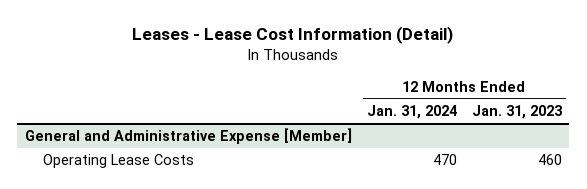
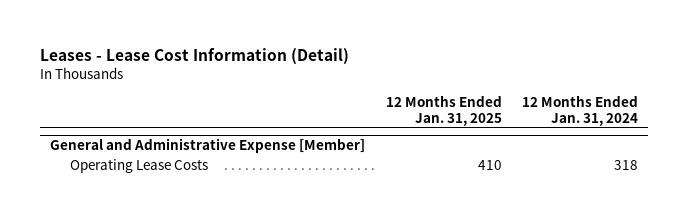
[471,105,563,120] Jan. 31, 2023 -> none
none -> [385,94,502,126] 12 Months Ended Jan. 31, 2025
[432,154,457,166] 470 -> [614,159,639,170] 318

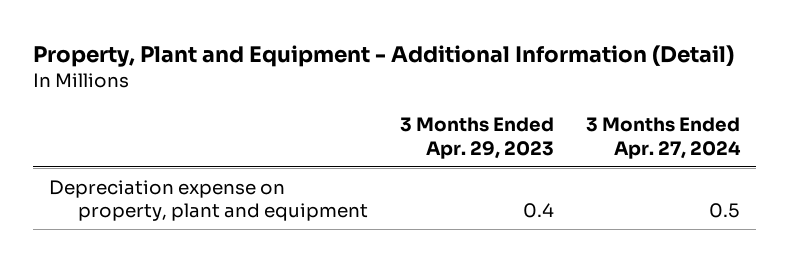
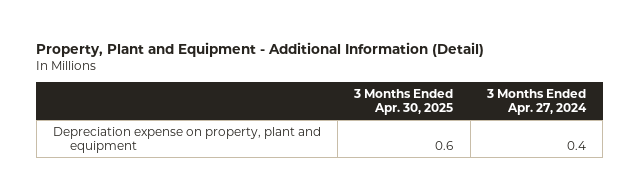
[399,117,554,159] 3 Months Ended Apr. 29, 2023 -> none
none -> [353,88,454,115] 3 Months Ended Apr. 30, 2025
[708,202,740,218] 0.5 -> [567,140,587,150] 0.4

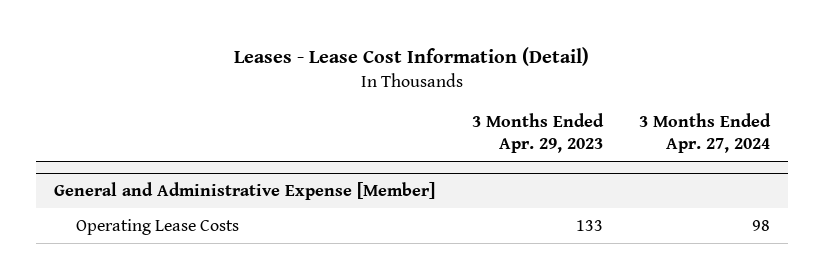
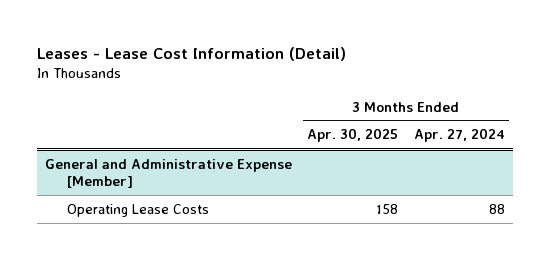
[471,113,604,154] 3 Months Ended Apr. 29, 2023 -> none
none -> [307,128,399,143] Apr. 30, 2025
[752,219,771,231] 98 -> [488,203,505,214] 88

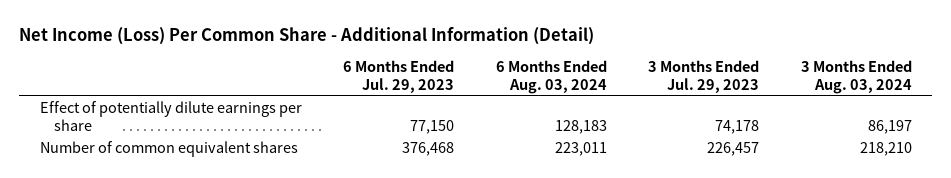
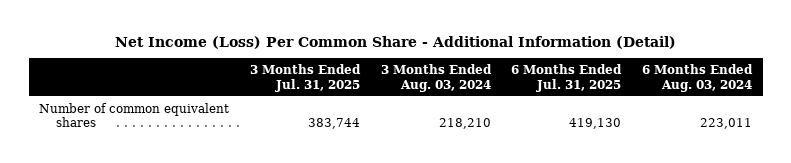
[343,59,455,93] 6 Months Ended Jul. 29, 2023 -> none
[648,59,760,93] 3 Months Ended Jul. 29, 2023 -> none
none -> [249,64,361,92] 3 Months Ended Jul. 31, 2025
none -> [511,64,623,92] 6 Months Ended Jul. 31, 2025
[39,101,302,132] Effect of potentially dilute earnings per share -> none

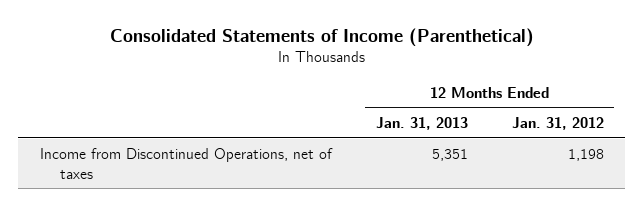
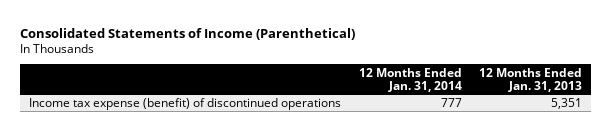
[511,116,604,130] Jan. 31, 2012 -> none
none -> [358,67,462,93] 12 Months Ended Jan. 31, 2014
[40,148,334,179] Income from Discontinued Operations, net of taxes -> [29,98,342,111] Income tax expense (benefit) of discontinued operations

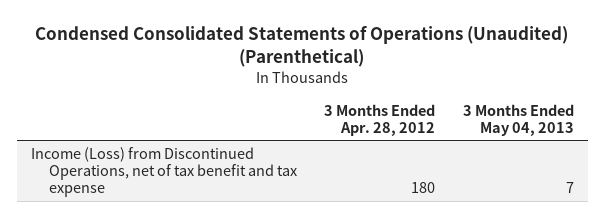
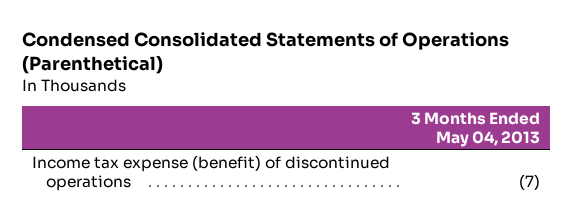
[35,26,569,67] Condensed Consolidated Statements of Operations (Unaudited) (Parenthetical) -> [21,31,509,74] Condensed Consolidated Statements of Operations (Parenthetical)
[324,103,436,136] 3 Months Ended Apr. 28, 2012 -> none
[31,147,298,198] Income (Loss) from Discontinued Operations, net of tax benefit and tax expense -> [31,154,390,191] Income tax expense (benefit) of discontinued operations
[565,182,574,194] 7 -> [518,173,540,190] (7)

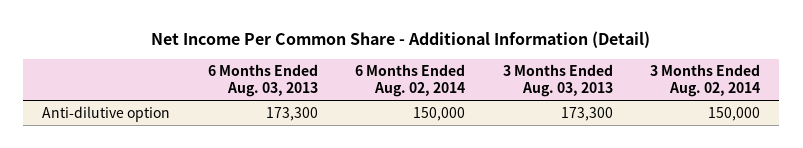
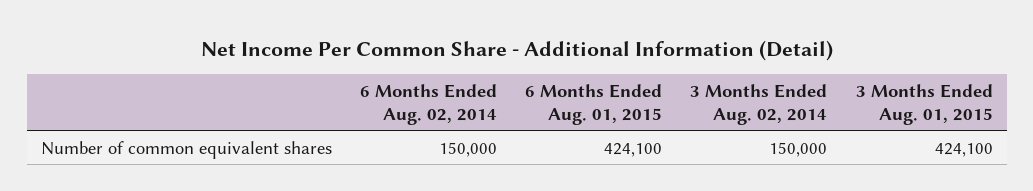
[207,64,318,98] 6 Months Ended Aug. 03, 2013 -> none
[502,64,613,98] 3 Months Ended Aug. 03, 2013 -> none
none -> [525,83,663,126] 6 Months Ended Aug. 01, 2015
none -> [855,83,993,126] 3 Months Ended Aug. 01, 2015
[42,106,171,123] Anti-dilutive option -> [40,141,332,160] Number of common equivalent shares

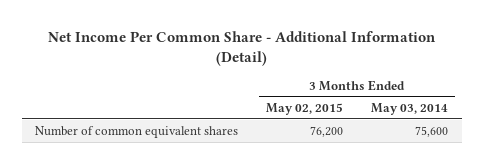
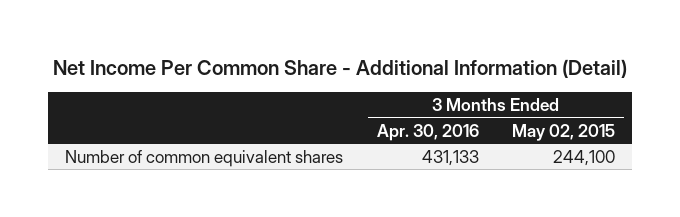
[371,102,449,115] May 03, 2014 -> none
none -> [376,123,479,141] Apr. 30, 2016
[310,126,344,138] 76,200 -> [553,150,616,167] 244,100

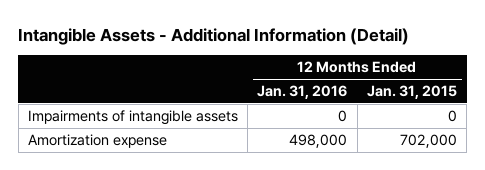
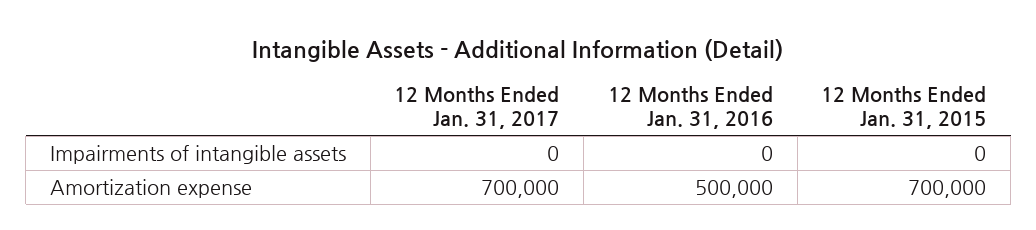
none -> [394,85,560,130] 12 Months Ended Jan. 31, 2017
[289,134,348,149] 498,000 -> [694,179,773,198] 500,000
[399,134,457,149] 702,000 -> [908,179,987,198] 700,000

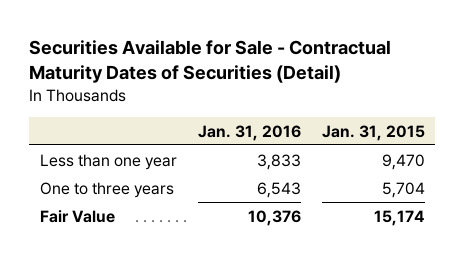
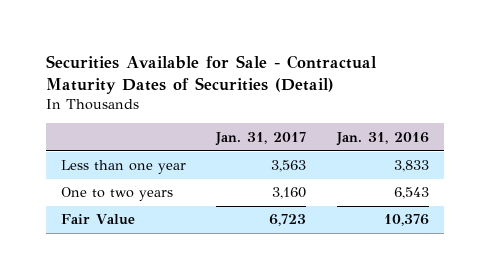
[321,124,425,141] Jan. 31, 2015 -> none
none -> [215,131,307,146] Jan. 31, 2017
[39,181,174,198] One to three years -> [60,187,173,202] One to two years

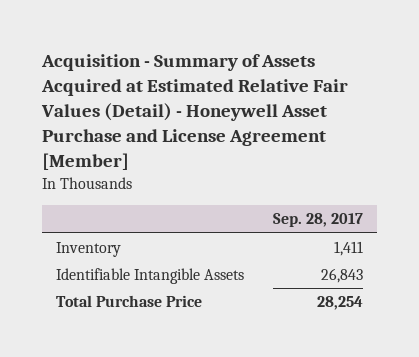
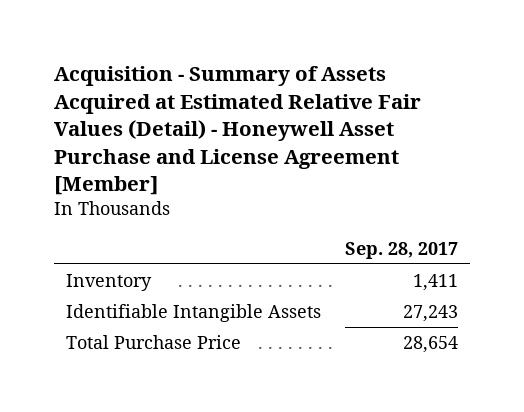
[320,268,363,284] 26,843 -> [403,304,459,322] 27,243
[316,296,363,311] 28,254 -> [403,335,459,353] 28,654

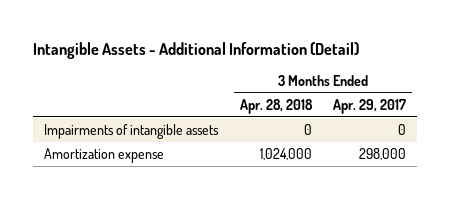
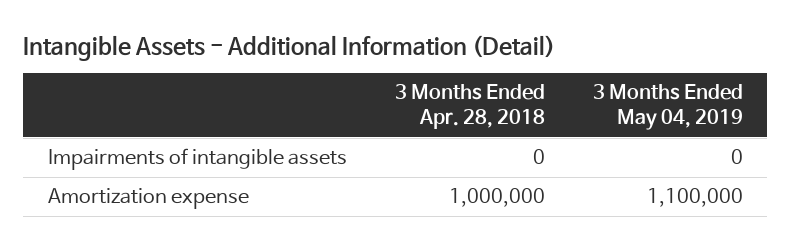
[333,98,407,114] Apr. 29, 2017 -> none
none -> [593,84,744,131] 3 Months Ended May 04, 2019
[259,148,312,161] 1,024,000 -> [448,188,545,208] 1,000,000

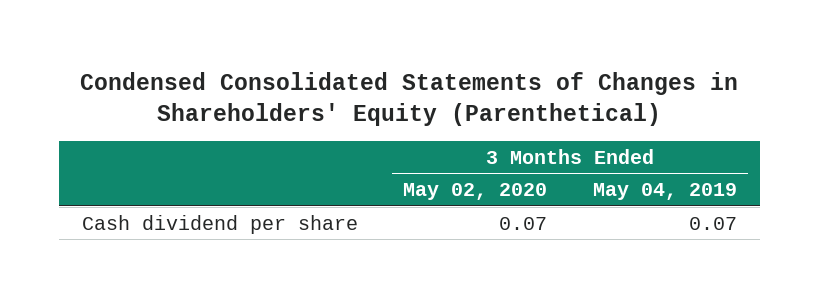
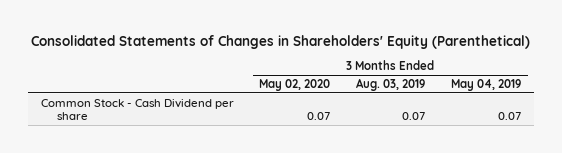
[80,72,739,127] Condensed Consolidated Statements of Changes in Shareholders' Equity (Parenthetical) -> [30,34,530,49] Consolidated Statements of Changes in Shareholders' Equity (Parenthetical)
none -> [356,78,426,92] 3 Months Ended Aug. 03, 2019
[82,214,359,234] Cash dividend per share -> [40,99,234,121] Common Stock - Cash Dividend per share

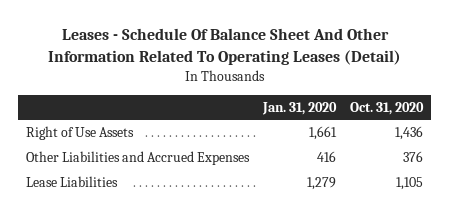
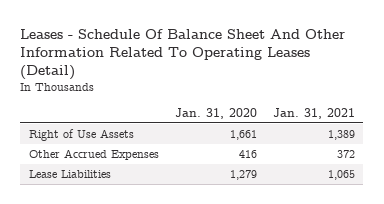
[350,101,425,115] Oct. 31, 2020 -> none
none -> [273,107,356,119] Jan. 31, 2021
[25,151,250,166] Other Liabilities and Accrued Expenses -> [28,148,159,160] Other Accrued Expenses

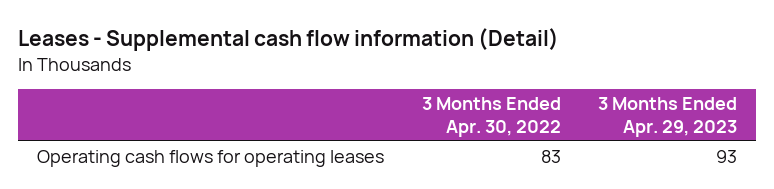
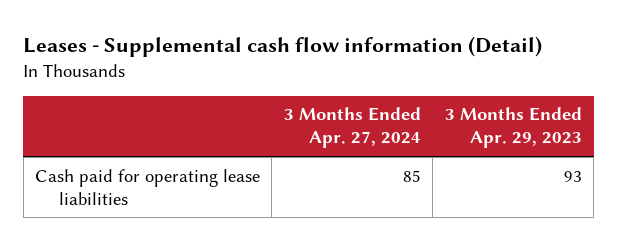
[421,96,561,138] 3 Months Ended Apr. 30, 2022 -> none
none -> [283,107,421,149] 3 Months Ended Apr. 27, 2024
[36,150,384,168] Operating cash flows for operating leases -> [34,168,260,205] Cash paid for operating lease liabilities

